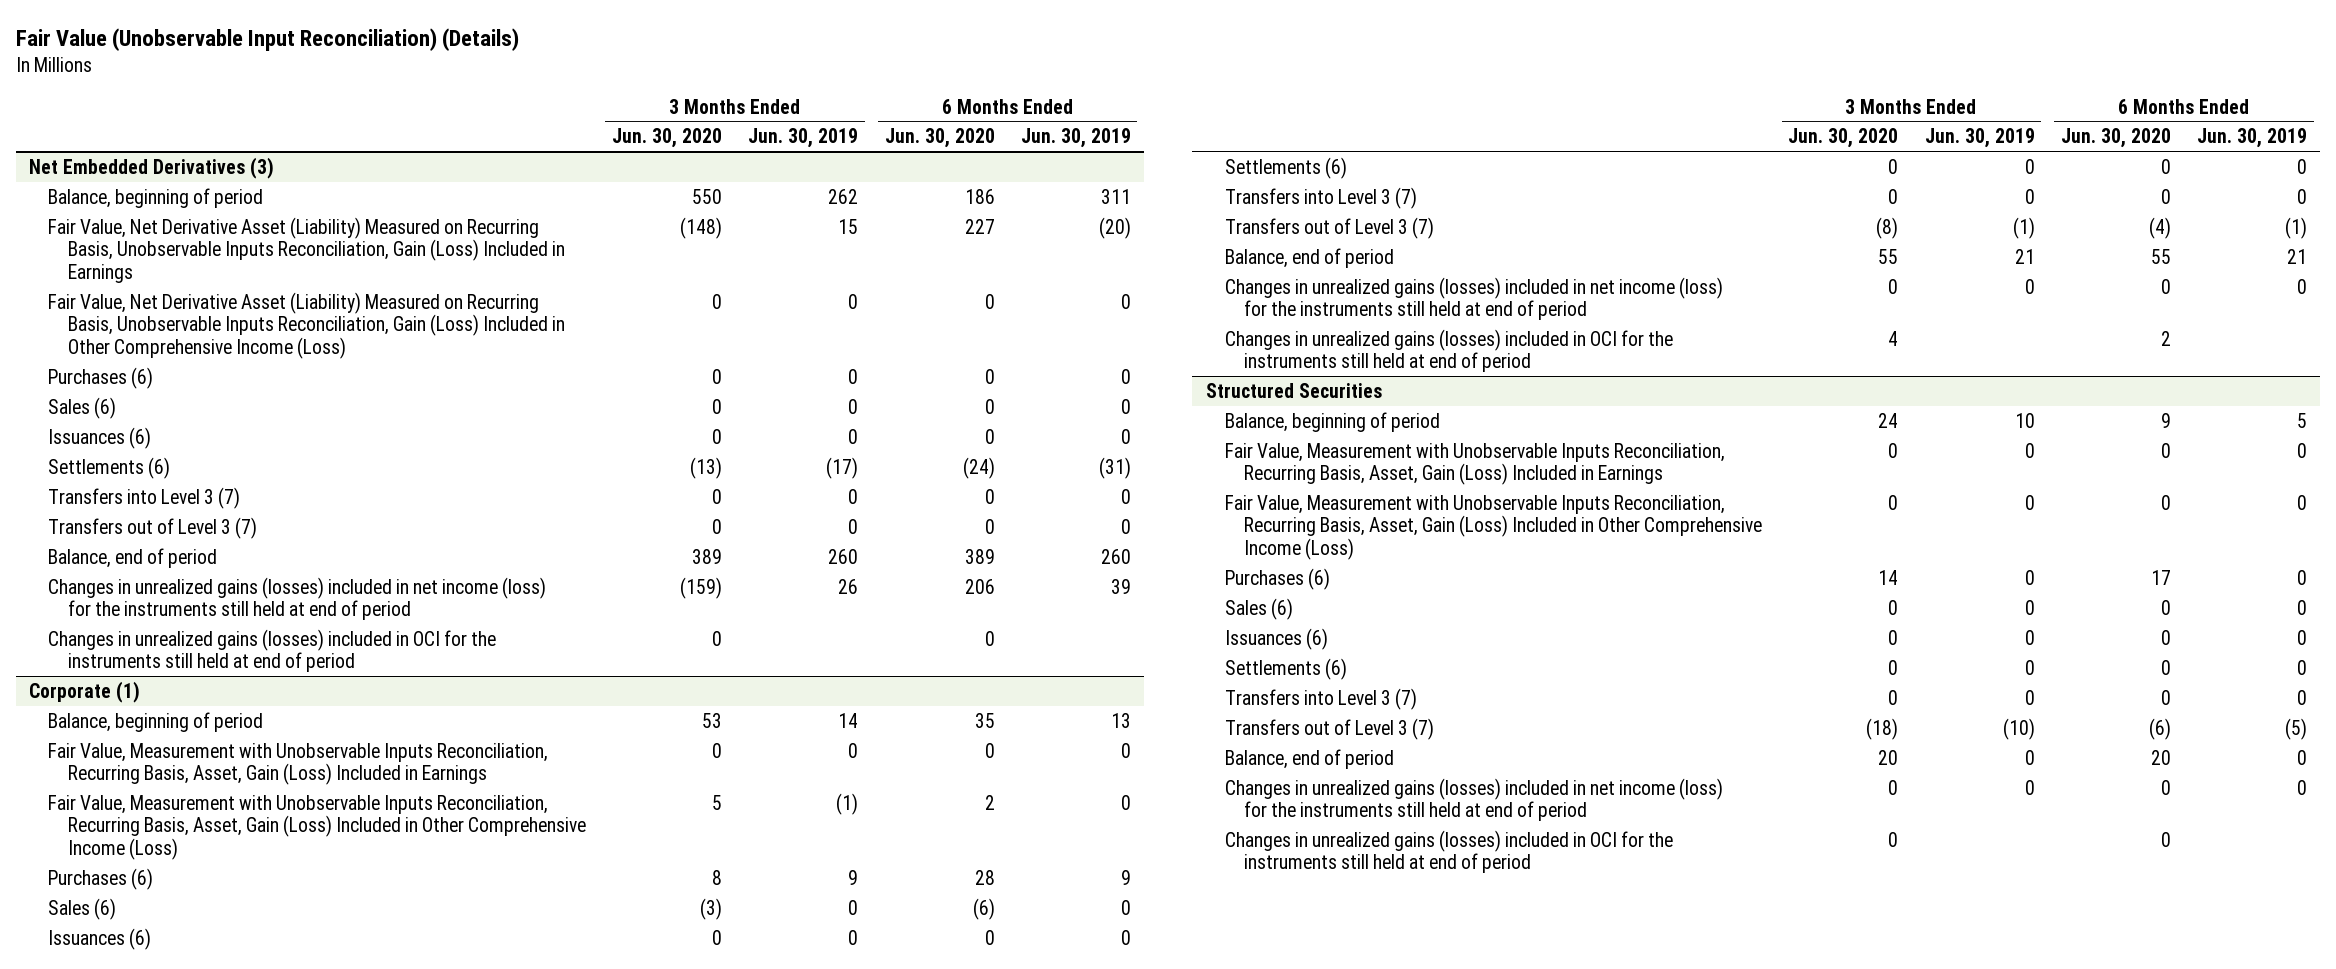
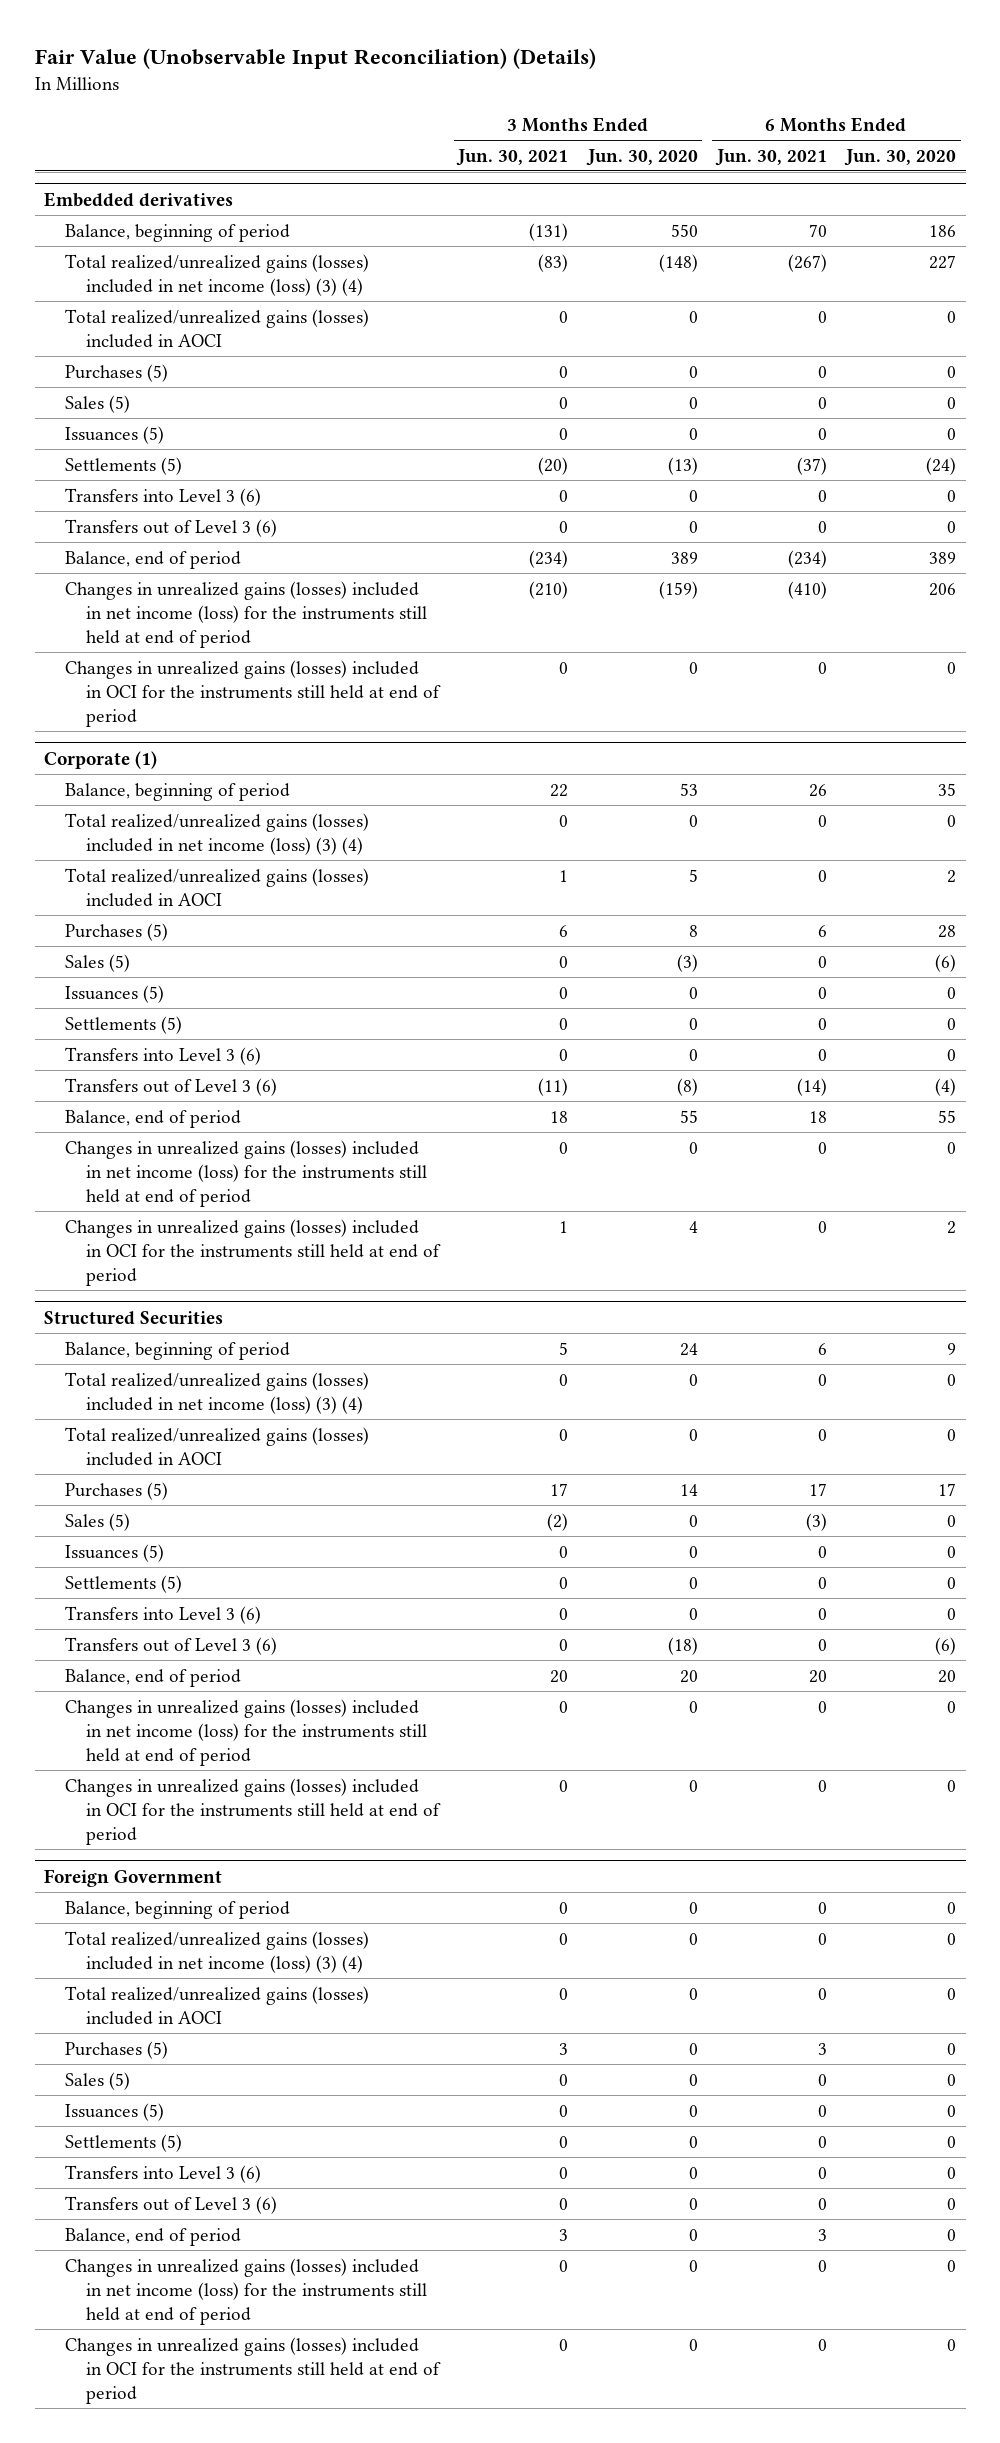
[748,128,859,149] Jun. 30, 2019 -> none
[1020,128,1131,149] Jun. 30, 2019 -> none
none -> [456,148,569,166] Jun. 30, 2021
none -> [714,148,827,166] Jun. 30, 2021
[29,156,275,179] Net Embedded Derivatives (3) -> [44,191,234,207] Embedded derivatives
[48,216,565,283] Fair Value, Net Derivative Asset (Liability) Measured on Recurring Basis, Unobservable Inputs Reconciliation, Gain (Loss) Included in Earnings -> [65,253,370,296] Total realized/unrealized gains (losses) included in net income (loss) (3) (4)
[48,291,565,359] Fair Value, Net Derivative Asset (Liability) Measured on Recurring Basis, Unobservable Inputs Reconciliation, Gain (Loss) Included in Other Comprehensive Income (Loss) -> [65,308,370,348] Total realized/unrealized gains (losses) included in AOCI
[48,366,154,389] Purchases (6) -> [65,363,169,382] Purchases (5)
[48,396,117,419] Sales (6) -> [65,394,131,413] Sales (5)
[48,426,152,449] Issuances (6) -> [65,425,165,444] Issuances (5)
[48,456,171,479] Settlements (6) -> [65,456,183,475] Settlements (5)
[48,486,241,509] Transfers into Level 3 (7) -> [65,487,262,506] Transfers into Level 3 (6)
[48,516,258,539] Transfers out of Level 3 (7) -> [65,518,278,537] Transfers out of Level 3 (6)
[48,742,549,786] Fair Value, Measurement with Unobservable Inputs Reconciliation, Recurring Basis, Asset, Gain (Loss) Included in Earnings -> [65,812,370,855] Total realized/unrealized gains (losses) included in net income (loss) (3) (4)
[48,794,586,860] Fair Value, Measurement with Unobservable Inputs Reconciliation, Recurring Basis, Asset, Gain (Loss) Included in Other Comprehensive Income (Loss) -> [65,867,370,907] Total realized/unrealized gains (losses) included in AOCI
[48,867,154,890] Purchases (6) -> [65,922,169,941] Purchases (5)
[48,897,117,920] Sales (6) -> [65,953,131,972] Sales (5)
[48,927,152,950] Issuances (6) -> [65,984,165,1003] Issuances (5)
[1224,156,1347,179] Settlements (6) -> [65,1015,183,1034] Settlements (5)
[1224,186,1417,209] Transfers into Level 3 (7) -> [65,1046,262,1065] Transfers into Level 3 (6)
[1224,216,1434,239] Transfers out of Level 3 (7) -> [65,1077,278,1096] Transfers out of Level 3 (6)
[1224,442,1725,486] Fair Value, Measurement with Unobservable Inputs Reconciliation, Recurring Basis, Asset, Gain (Loss) Included in Earnings -> [65,1371,370,1414] Total realized/unrealized gains (losses) included in net income (loss) (3) (4)
[1224,494,1763,560] Fair Value, Measurement with Unobservable Inputs Reconciliation, Recurring Basis, Asset, Gain (Loss) Included in Other Comprehensive Income (Loss) -> [65,1426,370,1466] Total realized/unrealized gains (losses) included in AOCI
[1224,567,1330,590] Purchases (6) -> [65,1481,169,1500] Purchases (5)
[1224,597,1293,620] Sales (6) -> [65,1512,131,1531] Sales (5)
[1224,627,1328,650] Issuances (6) -> [65,1543,165,1562] Issuances (5)
[1224,657,1347,680] Settlements (6) -> [65,1574,183,1593] Settlements (5)
[1224,687,1417,710] Transfers into Level 3 (7) -> [65,1605,262,1624] Transfers into Level 3 (6)
[1224,717,1434,740] Transfers out of Level 3 (7) -> [65,1636,278,1655] Transfers out of Level 3 (6)
none -> [44,1868,223,1887] Foreign Government
none -> [65,1900,291,1919] Balance, beginning of period
none -> [65,1930,370,1973] Total realized/unrealized gains (losses) included in net income (loss) (3) (4)
none -> [65,1985,370,2025] Total realized/unrealized gains (losses) included in AOCI
none -> [65,2040,169,2059] Purchases (5)
none -> [65,2071,131,2090] Sales (5)
none -> [65,2102,165,2121] Issuances (5)
none -> [65,2133,183,2152] Settlements (5)
none -> [65,2164,262,2183] Transfers into Level 3 (6)
none -> [65,2195,278,2214] Transfers out of Level 3 (6)
none -> [65,2227,242,2246] Balance, end of period
none -> [65,2257,428,2325] Changes in unrealized gains (losses) included in net income (loss) for the instruments still held at end of period
none -> [65,2336,442,2404] Changes in unrealized gains (losses) included in OCI for the instruments still held at end of period

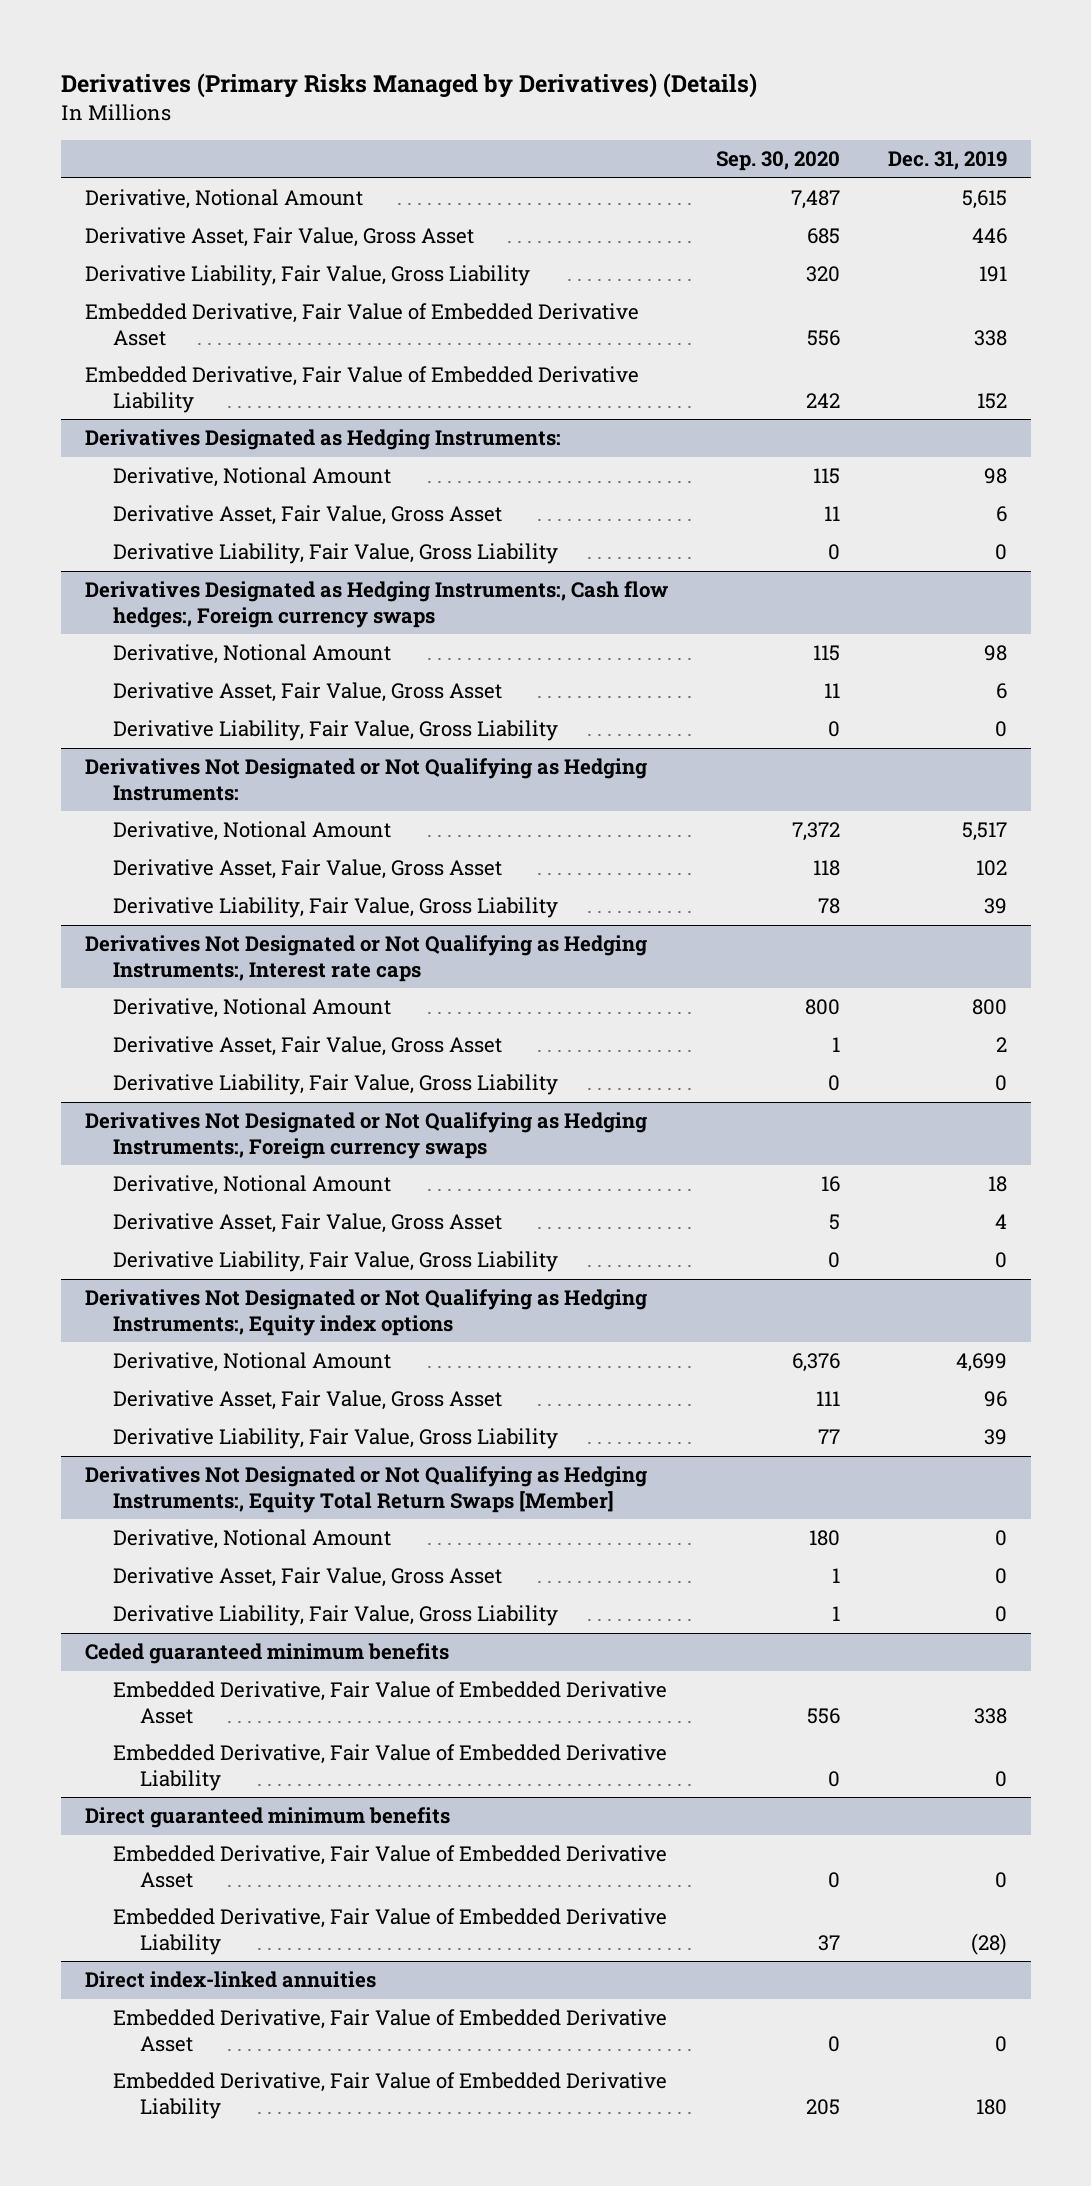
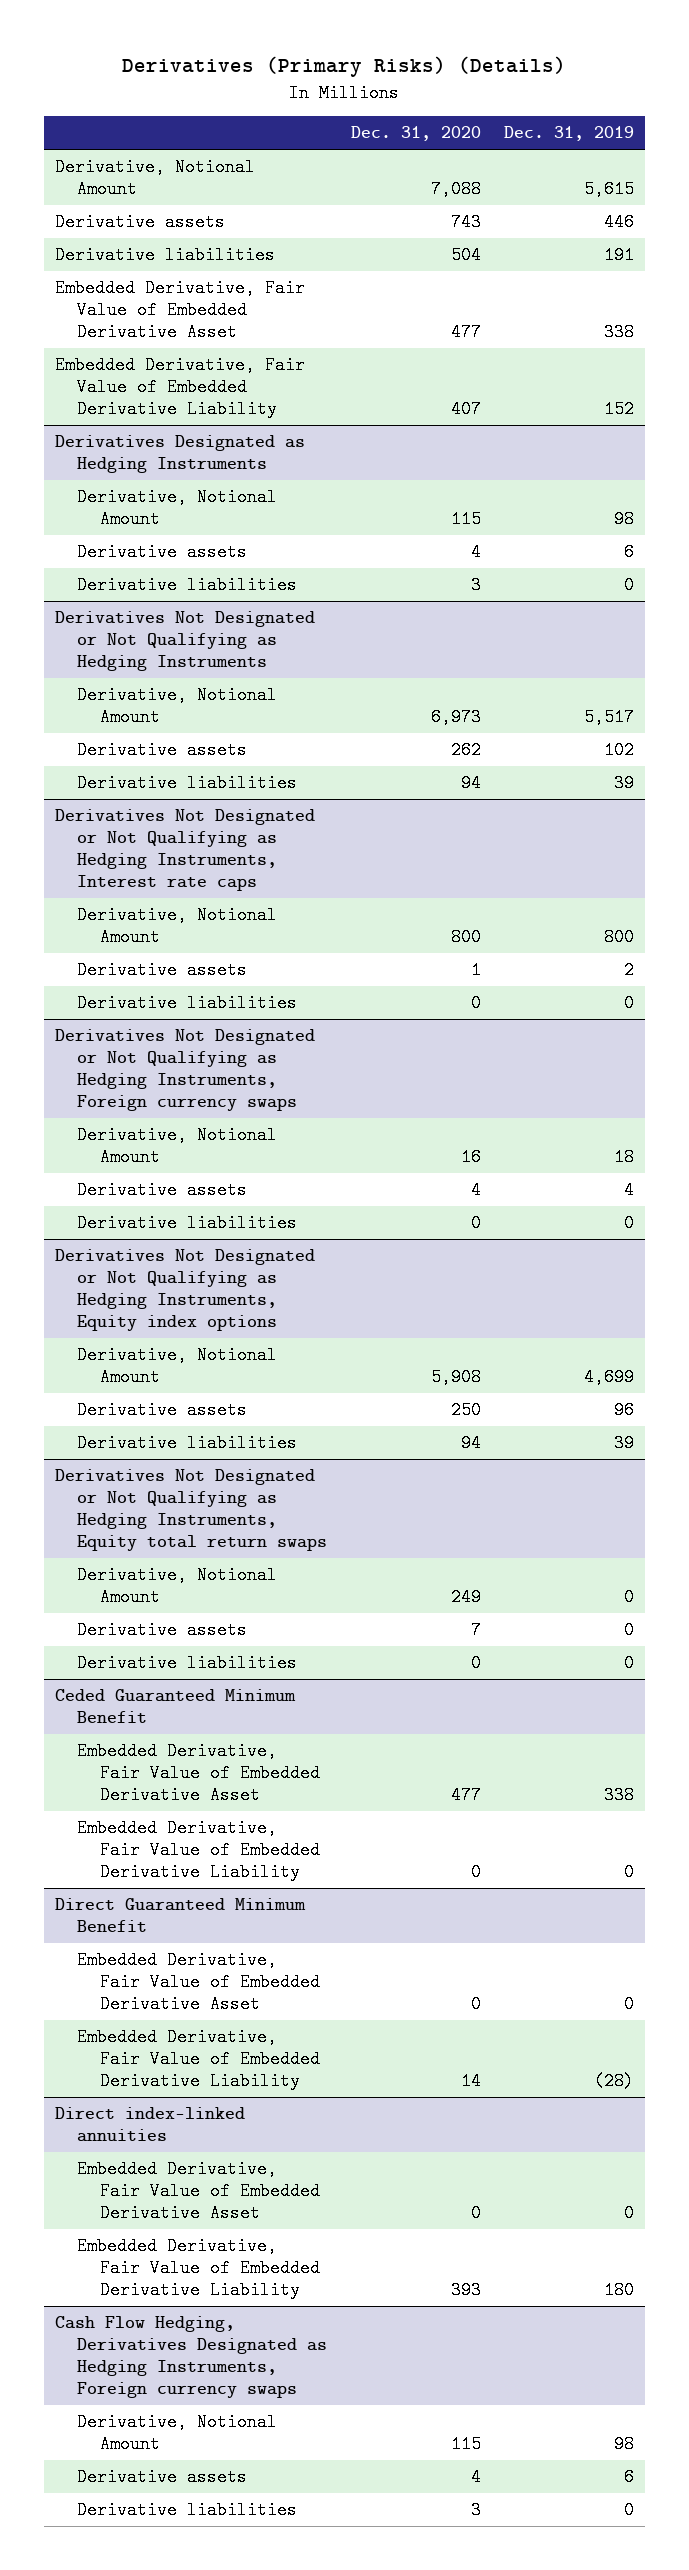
[60,73,757,99] Derivatives (Primary Risks Managed by Derivatives) (Details) -> [122,56,567,78] Derivatives (Primary Risks) (Details)
[715,151,840,172] Sep. 30, 2020 -> none
none -> [350,126,481,142] Dec. 31, 2020
[84,227,474,248] Derivative Asset, Fair Value, Gross Asset -> [55,213,226,232] Derivative assets
[84,265,530,287] Derivative Liability, Fair Value, Gross Liability -> [55,246,276,265] Derivative liabilities
[112,467,391,488] Derivative, Notional Amount -> none
[112,505,502,526] Derivative Asset, Fair Value, Gross Asset -> none
[112,543,558,565] Derivative Liability, Fair Value, Gross Liability -> none
[84,581,668,628] Derivatives Designated as Hedging Instruments:, Cash flow hedges:, Foreign currency swaps -> none
[84,429,561,451] Derivatives Designated as Hedging Instruments: -> [55,435,306,474] Derivatives Designated as Hedging Instruments
[112,682,502,703] Derivative Asset, Fair Value, Gross Asset -> [77,543,248,562] Derivative assets
[112,720,558,742] Derivative Liability, Fair Value, Gross Liability -> [77,576,298,595] Derivative liabilities
[84,758,647,801] Derivatives Not Designated or Not Qualifying as Hedging Instruments: -> [55,611,316,671] Derivatives Not Designated or Not Qualifying as Hedging Instruments
[112,859,502,880] Derivative Asset, Fair Value, Gross Asset -> [77,741,248,760] Derivative assets
[112,897,558,919] Derivative Liability, Fair Value, Gross Liability -> [77,774,298,793] Derivative liabilities
[84,935,647,982] Derivatives Not Designated or Not Qualifying as Hedging Instruments:, Interest rate caps -> [55,809,316,891] Derivatives Not Designated or Not Qualifying as Hedging Instruments, Interest rate caps
[112,1036,502,1057] Derivative Asset, Fair Value, Gross Asset -> [77,961,248,980] Derivative assets
[112,1074,558,1096] Derivative Liability, Fair Value, Gross Liability -> [77,994,298,1013] Derivative liabilities
[84,1112,647,1159] Derivatives Not Designated or Not Qualifying as Hedging Instruments:, Foreign currency swaps -> [55,1029,316,1111] Derivatives Not Designated or Not Qualifying as Hedging Instruments, Foreign currency swaps
[112,1213,502,1234] Derivative Asset, Fair Value, Gross Asset -> [77,1181,248,1200] Derivative assets
[112,1251,558,1273] Derivative Liability, Fair Value, Gross Liability -> [77,1214,298,1233] Derivative liabilities
[84,1289,647,1336] Derivatives Not Designated or Not Qualifying as Hedging Instruments:, Equity index options -> [55,1249,316,1331] Derivatives Not Designated or Not Qualifying as Hedging Instruments, Equity index options
[112,1390,502,1411] Derivative Asset, Fair Value, Gross Asset -> [77,1401,248,1420] Derivative assets
[112,1428,558,1450] Derivative Liability, Fair Value, Gross Liability -> [77,1434,298,1453] Derivative liabilities
[84,1466,647,1513] Derivatives Not Designated or Not Qualifying as Hedging Instruments:, Equity Total Return Swaps [Member] -> [55,1469,328,1551] Derivatives Not Designated or Not Qualifying as Hedging Instruments, Equity total return swaps
[112,1567,502,1588] Derivative Asset, Fair Value, Gross Asset -> [77,1621,248,1640] Derivative assets
[112,1605,558,1627] Derivative Liability, Fair Value, Gross Liability -> [77,1654,298,1673] Derivative liabilities
[84,1643,449,1665] Ceded guaranteed minimum benefits -> [55,1689,297,1724] Ceded Guaranteed Minimum Benefit
[84,1807,450,1829] Direct guaranteed minimum benefits -> [55,1898,307,1933] Direct Guaranteed Minimum Benefit
none -> [55,2316,328,2398] Cash Flow Hedging, Derivatives Designated as Hedging Instruments, Foreign currency swaps
none -> [77,2413,278,2454] Derivative, Notional Amount
none -> [77,2468,248,2487] Derivative assets
none -> [77,2501,298,2520] Derivative liabilities

